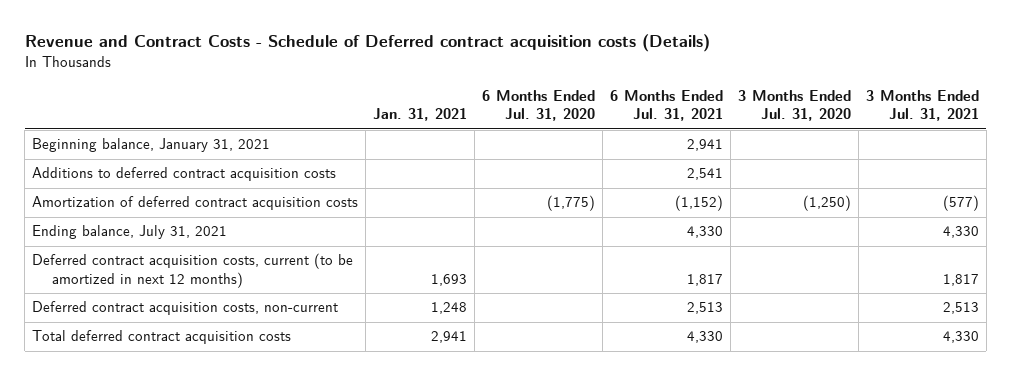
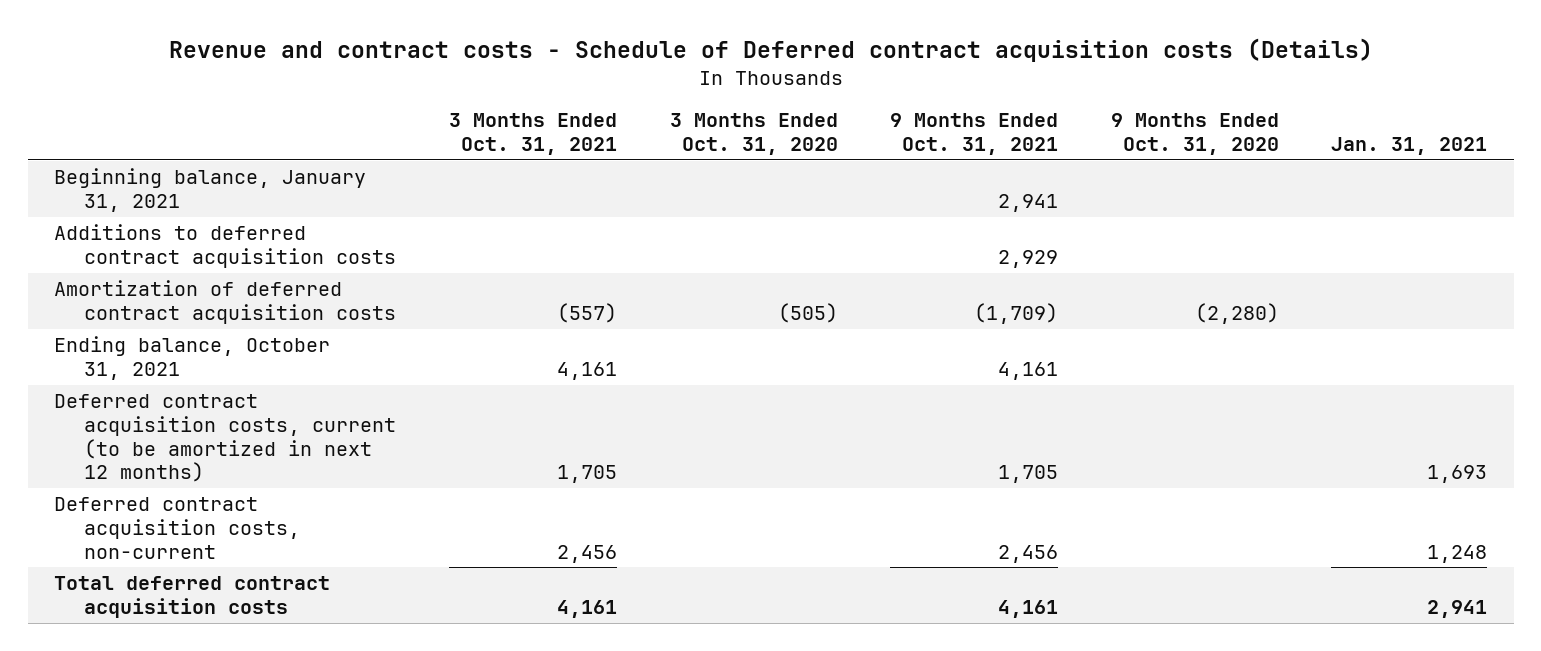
[24,34,710,53] Revenue and Contract Costs - Schedule of Deferred contract acquisition costs (Details) -> [168,38,1373,63] Revenue and contract costs - Schedule of Deferred contract acquisition costs (Details)
[482,89,596,122] 6 Months Ended Jul. 31, 2020 -> none
[609,89,723,122] 6 Months Ended Jul. 31, 2021 -> none
[737,89,851,122] 3 Months Ended Jul. 31, 2020 -> none
[865,89,979,122] 3 Months Ended Jul. 31, 2021 -> none
none -> [449,113,618,156] 3 Months Ended Oct. 31, 2021
none -> [669,113,838,156] 3 Months Ended Oct. 31, 2020
none -> [890,113,1059,156] 9 Months Ended Oct. 31, 2021
none -> [1110,113,1279,156] 9 Months Ended Oct. 31, 2020
[32,225,228,240] Ending balance, July 31, 2021 -> [53,336,330,380] Ending balance, October 31, 2021

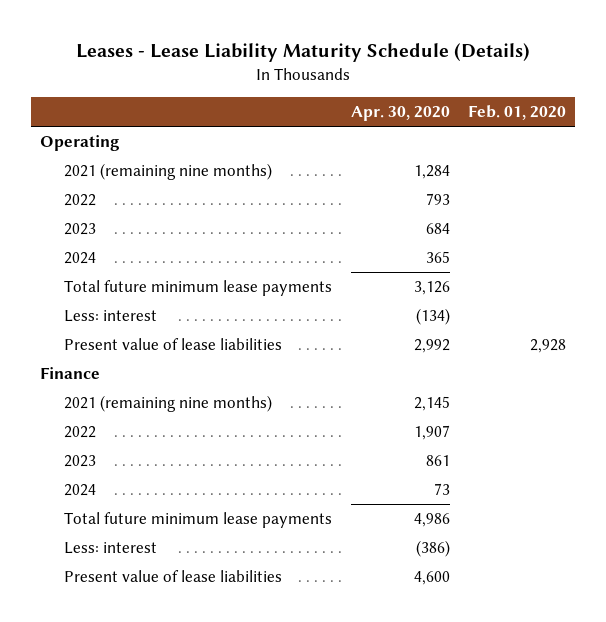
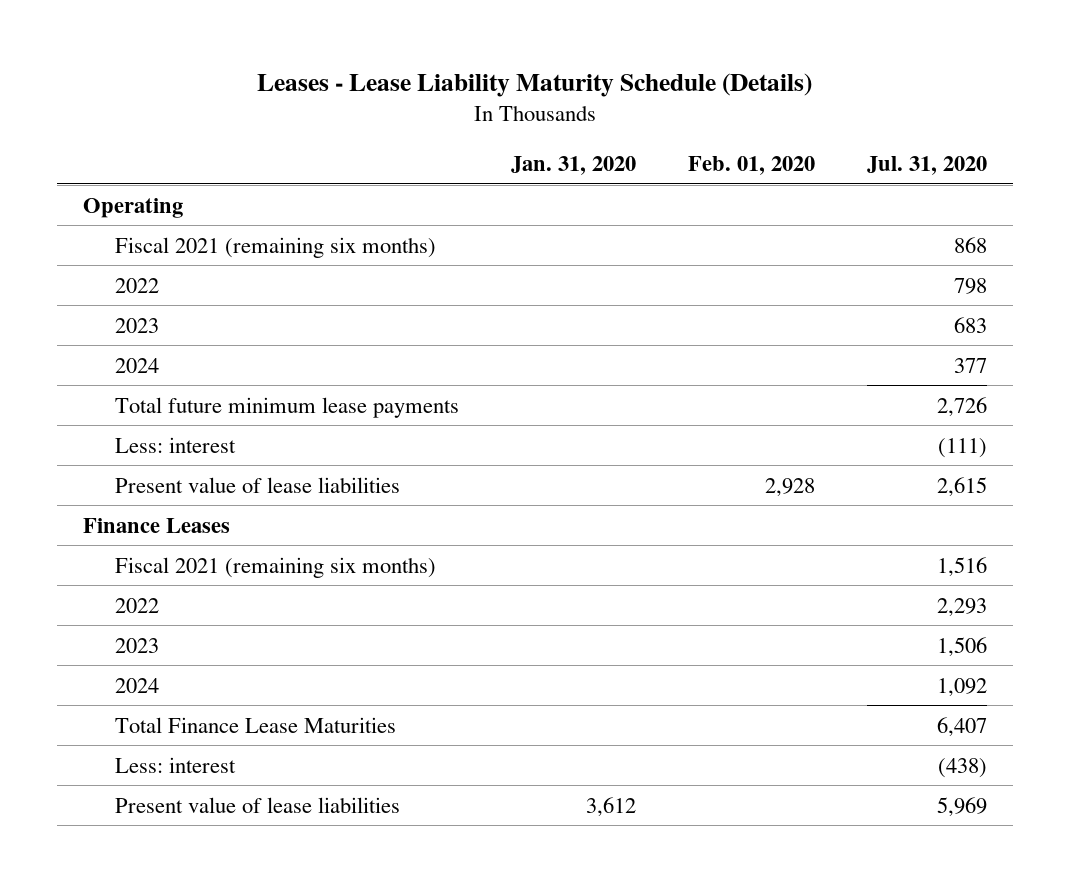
[350,105,450,121] Apr. 30, 2020 -> none
none -> [510,156,636,176] Jan. 31, 2020
none -> [866,156,987,176] Jul. 31, 2020
[64,163,273,181] 2021 (remaining nine months) -> [114,236,436,258] Fiscal 2021 (remaining six months)
[39,367,100,380] Finance -> [82,517,230,533] Finance Leases
[64,395,273,413] 2021 (remaining nine months) -> [114,556,436,578] Fiscal 2021 (remaining six months)
[64,512,333,529] Total future minimum lease payments -> [114,716,396,733] Total Finance Lease Maturities

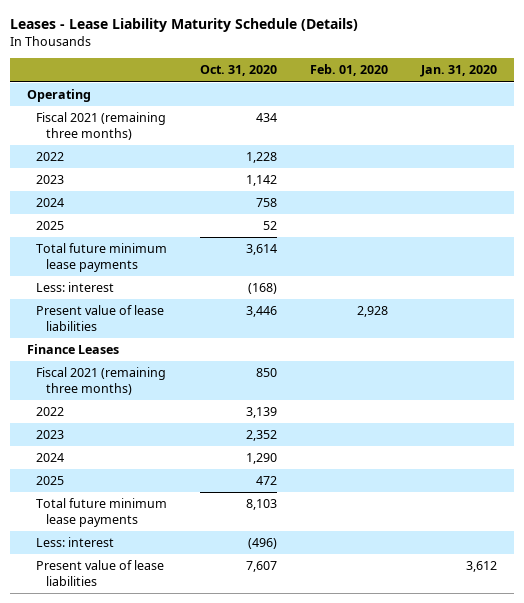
[866,156,987,176] Jul. 31, 2020 -> none
none -> [200,65,278,77] Oct. 31, 2020
[114,236,436,258] Fiscal 2021 (remaining six months) -> [36,112,167,140] Fiscal 2021 (remaining three months)
none -> [36,221,65,231] 2025
[114,556,436,578] Fiscal 2021 (remaining six months) -> [36,367,167,395] Fiscal 2021 (remaining three months)
none -> [36,476,65,486] 2025
[114,716,396,733] Total Finance Lease Maturities -> [36,498,168,527] Total future minimum lease payments

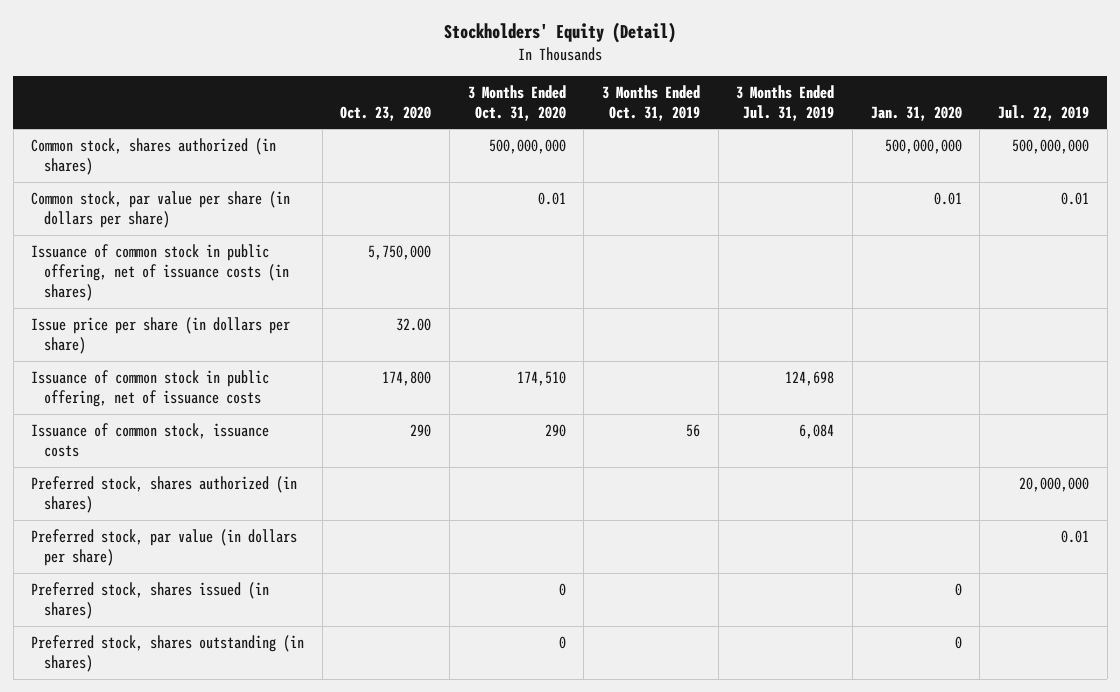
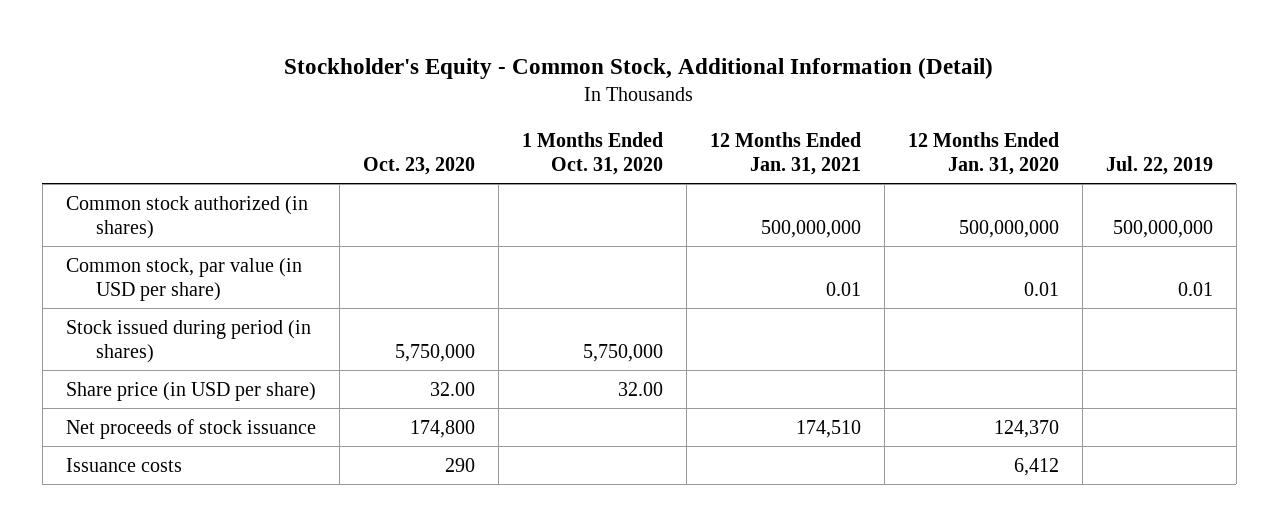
[444,22,677,44] Stockholders' Equity (Detail) -> [284,57,994,79] Stockholder's Equity - Common Stock, Additional Information (Detail)
[467,84,566,121] 3 Months Ended Oct. 31, 2020 -> none
[602,84,701,121] 3 Months Ended Oct. 31, 2019 -> none
[736,84,835,121] 3 Months Ended Jul. 31, 2019 -> none
[870,105,962,121] Jan. 31, 2020 -> none
none -> [521,131,663,175] 1 Months Ended Oct. 31, 2020
none -> [709,131,861,175] 12 Months Ended Jan. 31, 2021
none -> [907,131,1059,175] 12 Months Ended Jan. 31, 2020
[31,475,298,514] Preferred stock, shares authorized (in shares) -> none
[31,528,298,567] Preferred stock, par value (in dollars per share) -> none
[31,581,270,620] Preferred stock, shares issued (in shares) -> none
[31,634,305,673] Preferred stock, shares outstanding (in shares) -> none
[31,137,277,176] Common stock, shares authorized (in shares) -> [65,195,308,239] Common stock authorized (in shares)
[31,190,291,229] Common stock, par value per share (in dollars per share) -> [65,257,302,301] Common stock, par value (in USD per share)
[31,243,290,302] Issuance of common stock in public offering, net of issuance costs (in shares) -> [65,319,311,363] Stock issued during period (in shares)
[31,316,291,355] Issue price per share (in dollars per share) -> [65,381,316,401] Share price (in USD per share)
[31,369,270,408] Issuance of common stock in public offering, net of issuance costs -> [65,418,316,439] Net proceeds of stock issuance
[31,422,270,458] Issuance of common stock, issuance costs -> [65,457,182,472] Issuance costs

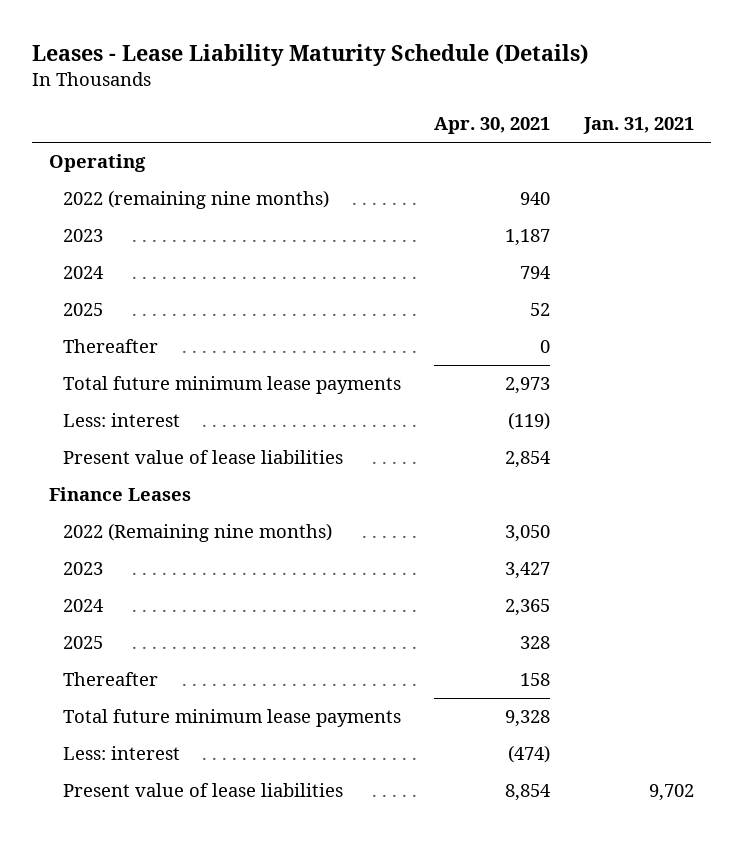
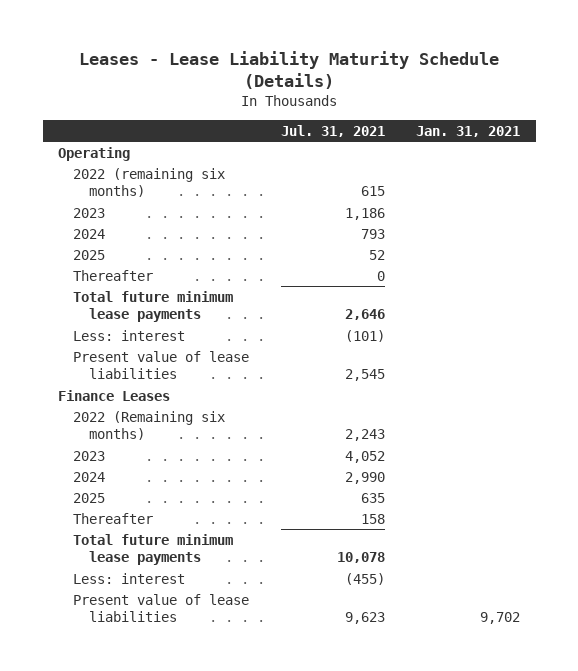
[434,117,551,135] Apr. 30, 2021 -> none
none -> [280,124,385,137] Jul. 31, 2021
[62,190,329,210] 2022 (remaining nine months) -> [73,167,226,198] 2022 (remaining six months)
[62,523,332,543] 2022 (Remaining nine months) -> [73,410,226,441] 2022 (Remaining six months)

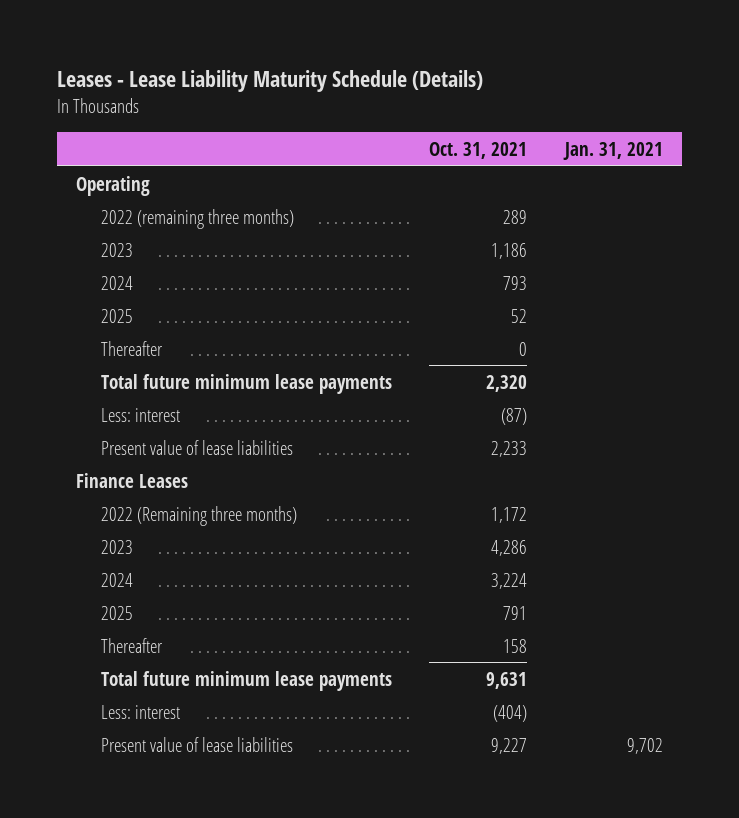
[280,124,385,137] Jul. 31, 2021 -> none
none -> [429,141,528,159] Oct. 31, 2021
[73,167,226,198] 2022 (remaining six months) -> [100,208,294,229] 2022 (remaining three months)
[73,410,226,441] 2022 (Remaining six months) -> [100,505,297,526] 2022 (Remaining three months)

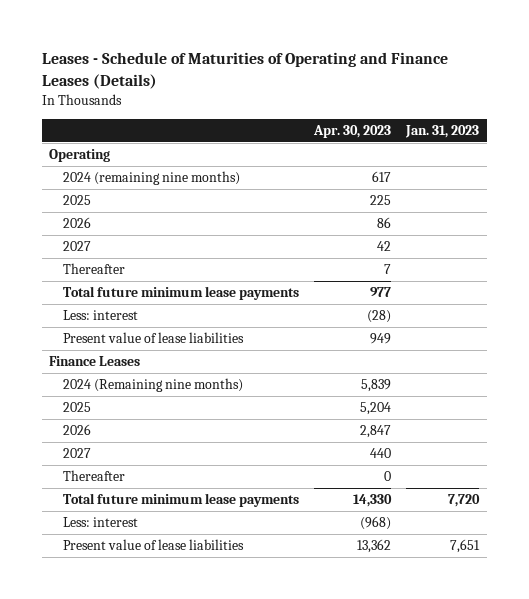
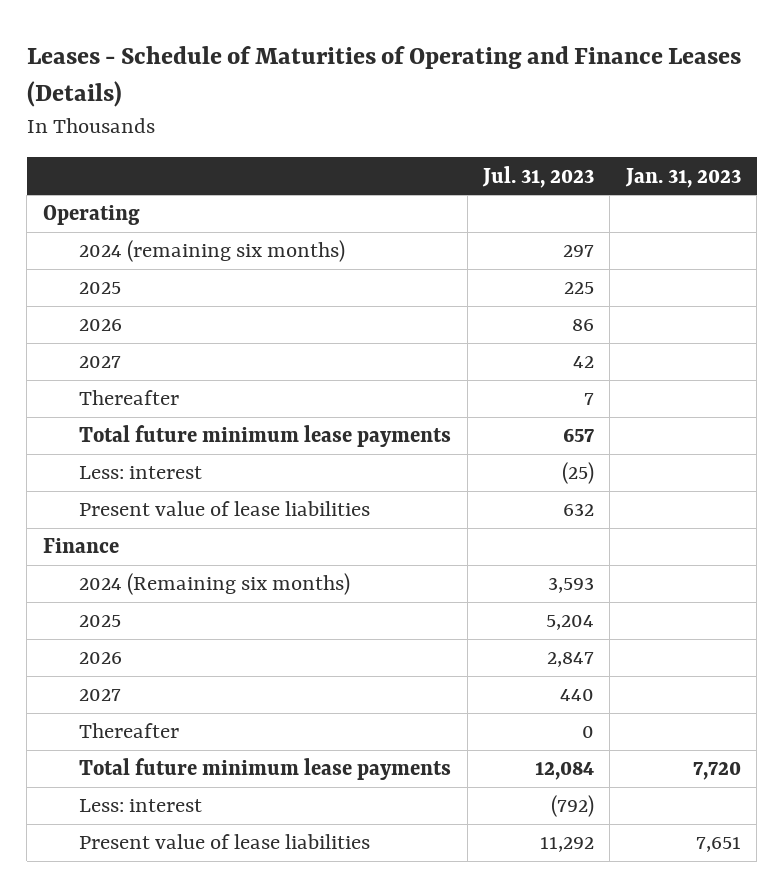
[313,124,392,138] Apr. 30, 2023 -> none
none -> [482,165,595,188] Jul. 31, 2023
[63,171,241,186] 2024 (remaining nine months) -> [79,240,346,263] 2024 (remaining six months)
[49,356,141,367] Finance Leases -> [42,538,119,554] Finance
[63,378,244,393] 2024 (Remaining nine months) -> [79,573,351,596] 2024 (Remaining six months)

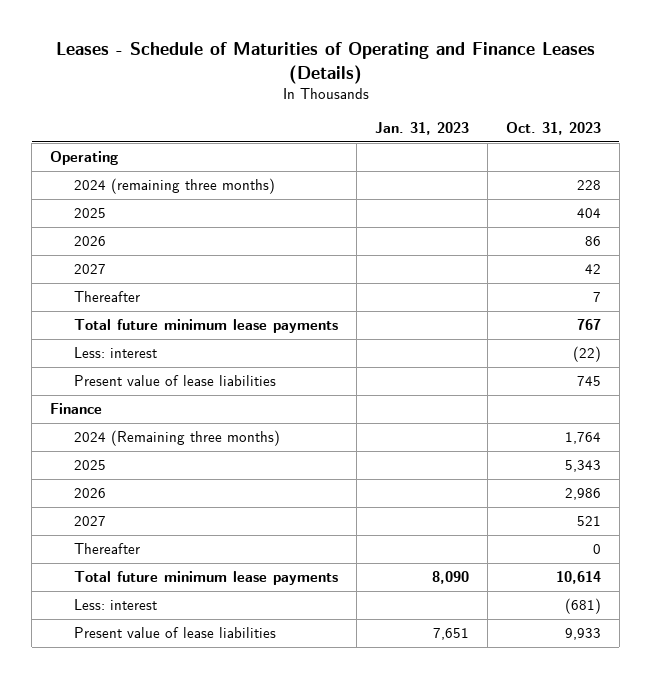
[482,165,595,188] Jul. 31, 2023 -> none
none -> [505,122,601,136] Oct. 31, 2023
[79,240,346,263] 2024 (remaining six months) -> [74,178,276,195] 2024 (remaining three months)
[79,573,351,596] 2024 (Remaining six months) -> [74,430,281,447] 2024 (Remaining three months)
[692,761,741,781] 7,720 -> [431,571,469,585] 8,090

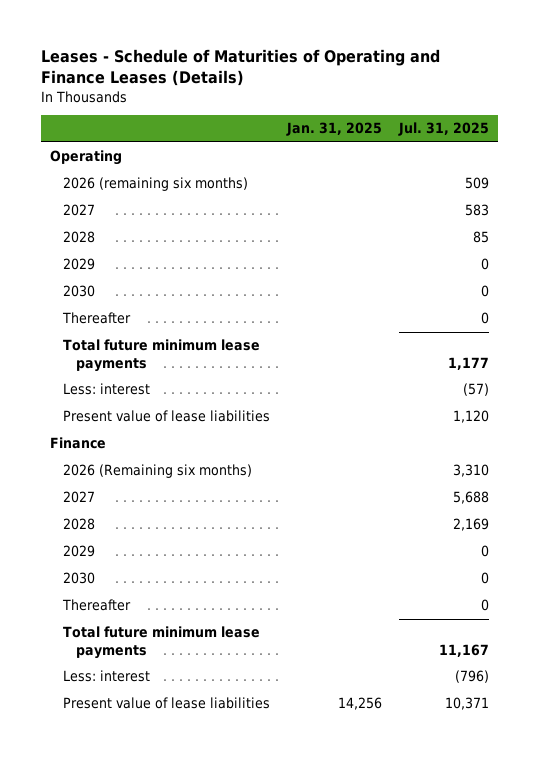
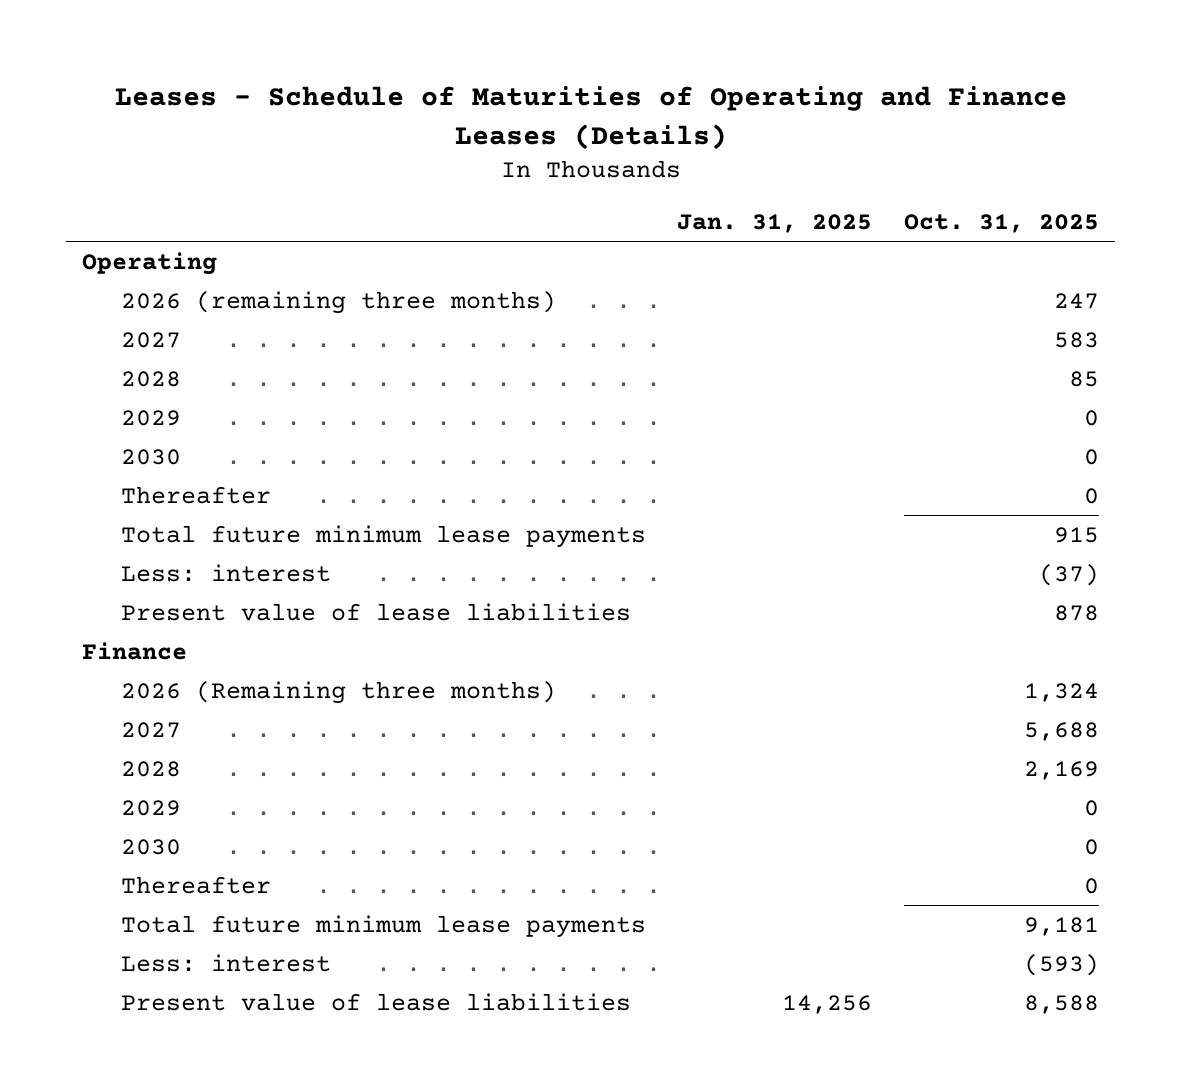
[398,122,490,137] Jul. 31, 2025 -> none
none -> [904,213,1100,233] Oct. 31, 2025
[63,177,249,192] 2026 (remaining six months) -> [120,290,556,314] 2026 (remaining three months)
[63,464,253,479] 2026 (Remaining six months) -> [120,680,556,704] 2026 (Remaining three months)

